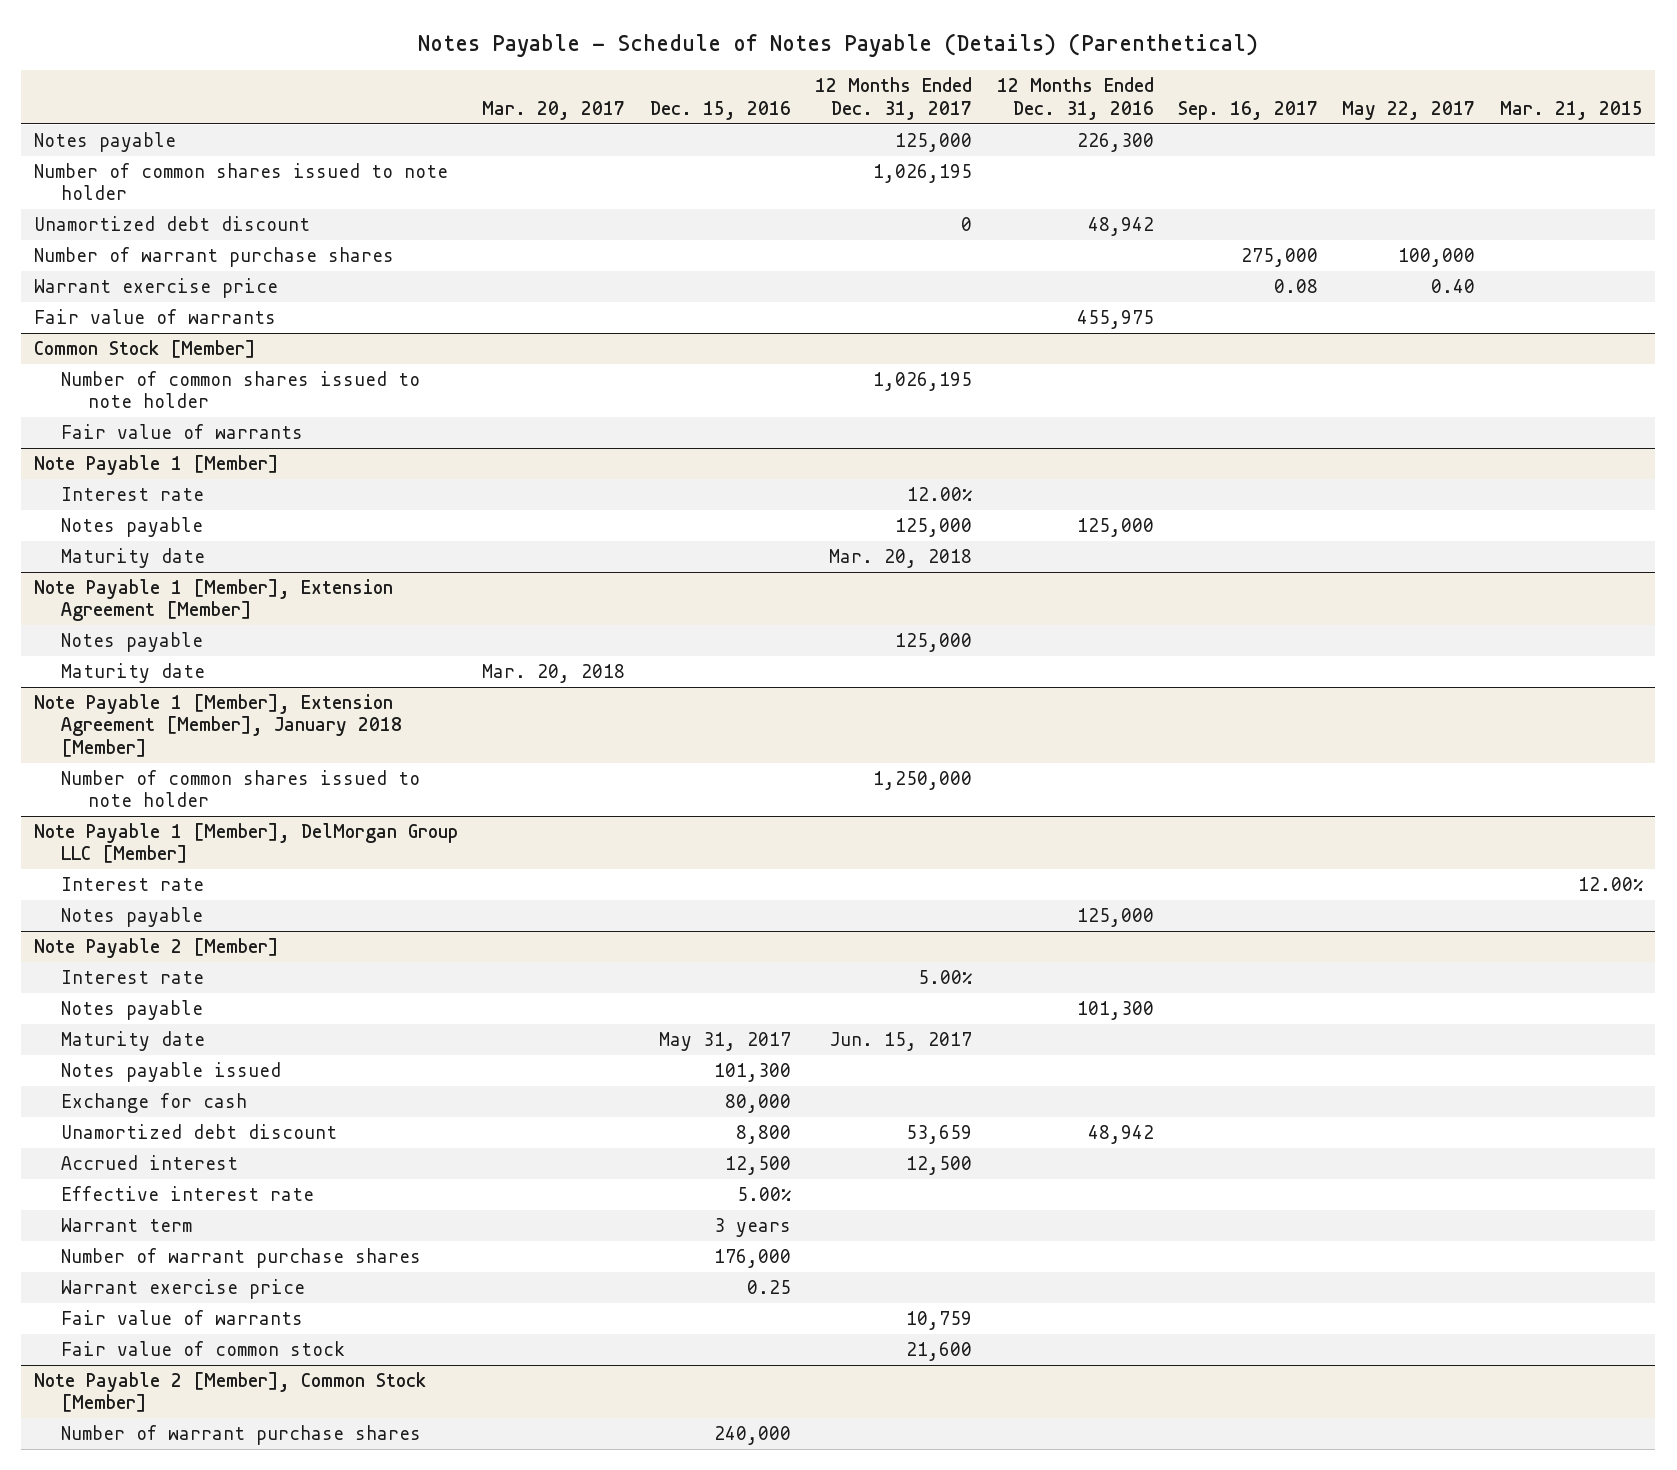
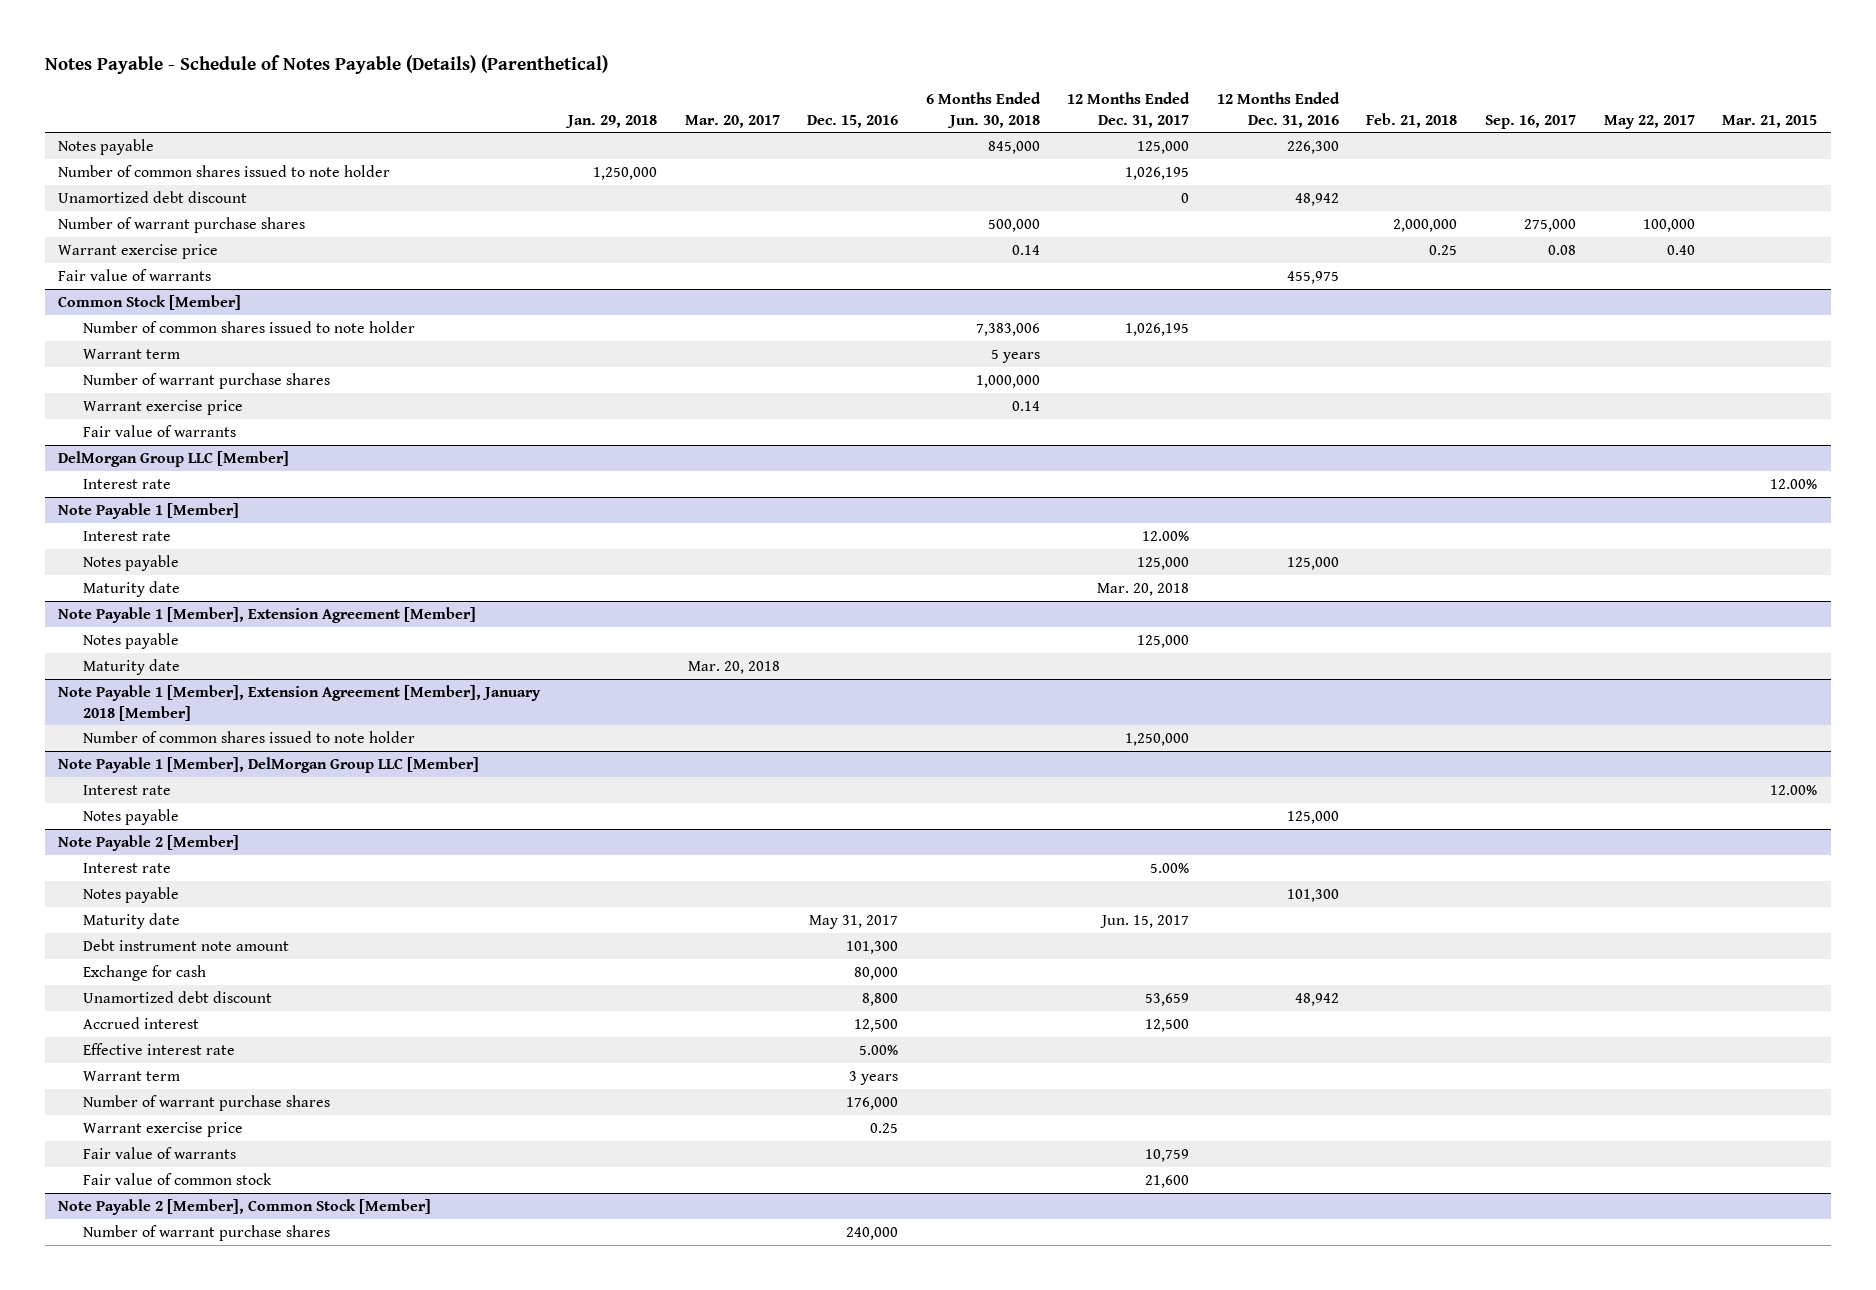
none -> [565,114,658,128] Jan. 29, 2018
none -> [925,91,1041,128] 6 Months Ended Jun. 30, 2018
none -> [1366,112,1458,128] Feb. 21, 2018
none -> [83,348,181,359] Warrant term
none -> [83,372,331,389] Number of warrant purchase shares
none -> [83,399,244,415] Warrant exercise price
none -> [58,450,290,467] DelMorgan Group LLC [Member]
none -> [83,478,172,489] Interest rate
[60,1062,281,1083] Notes payable issued -> [83,938,290,951] Debt instrument note amount

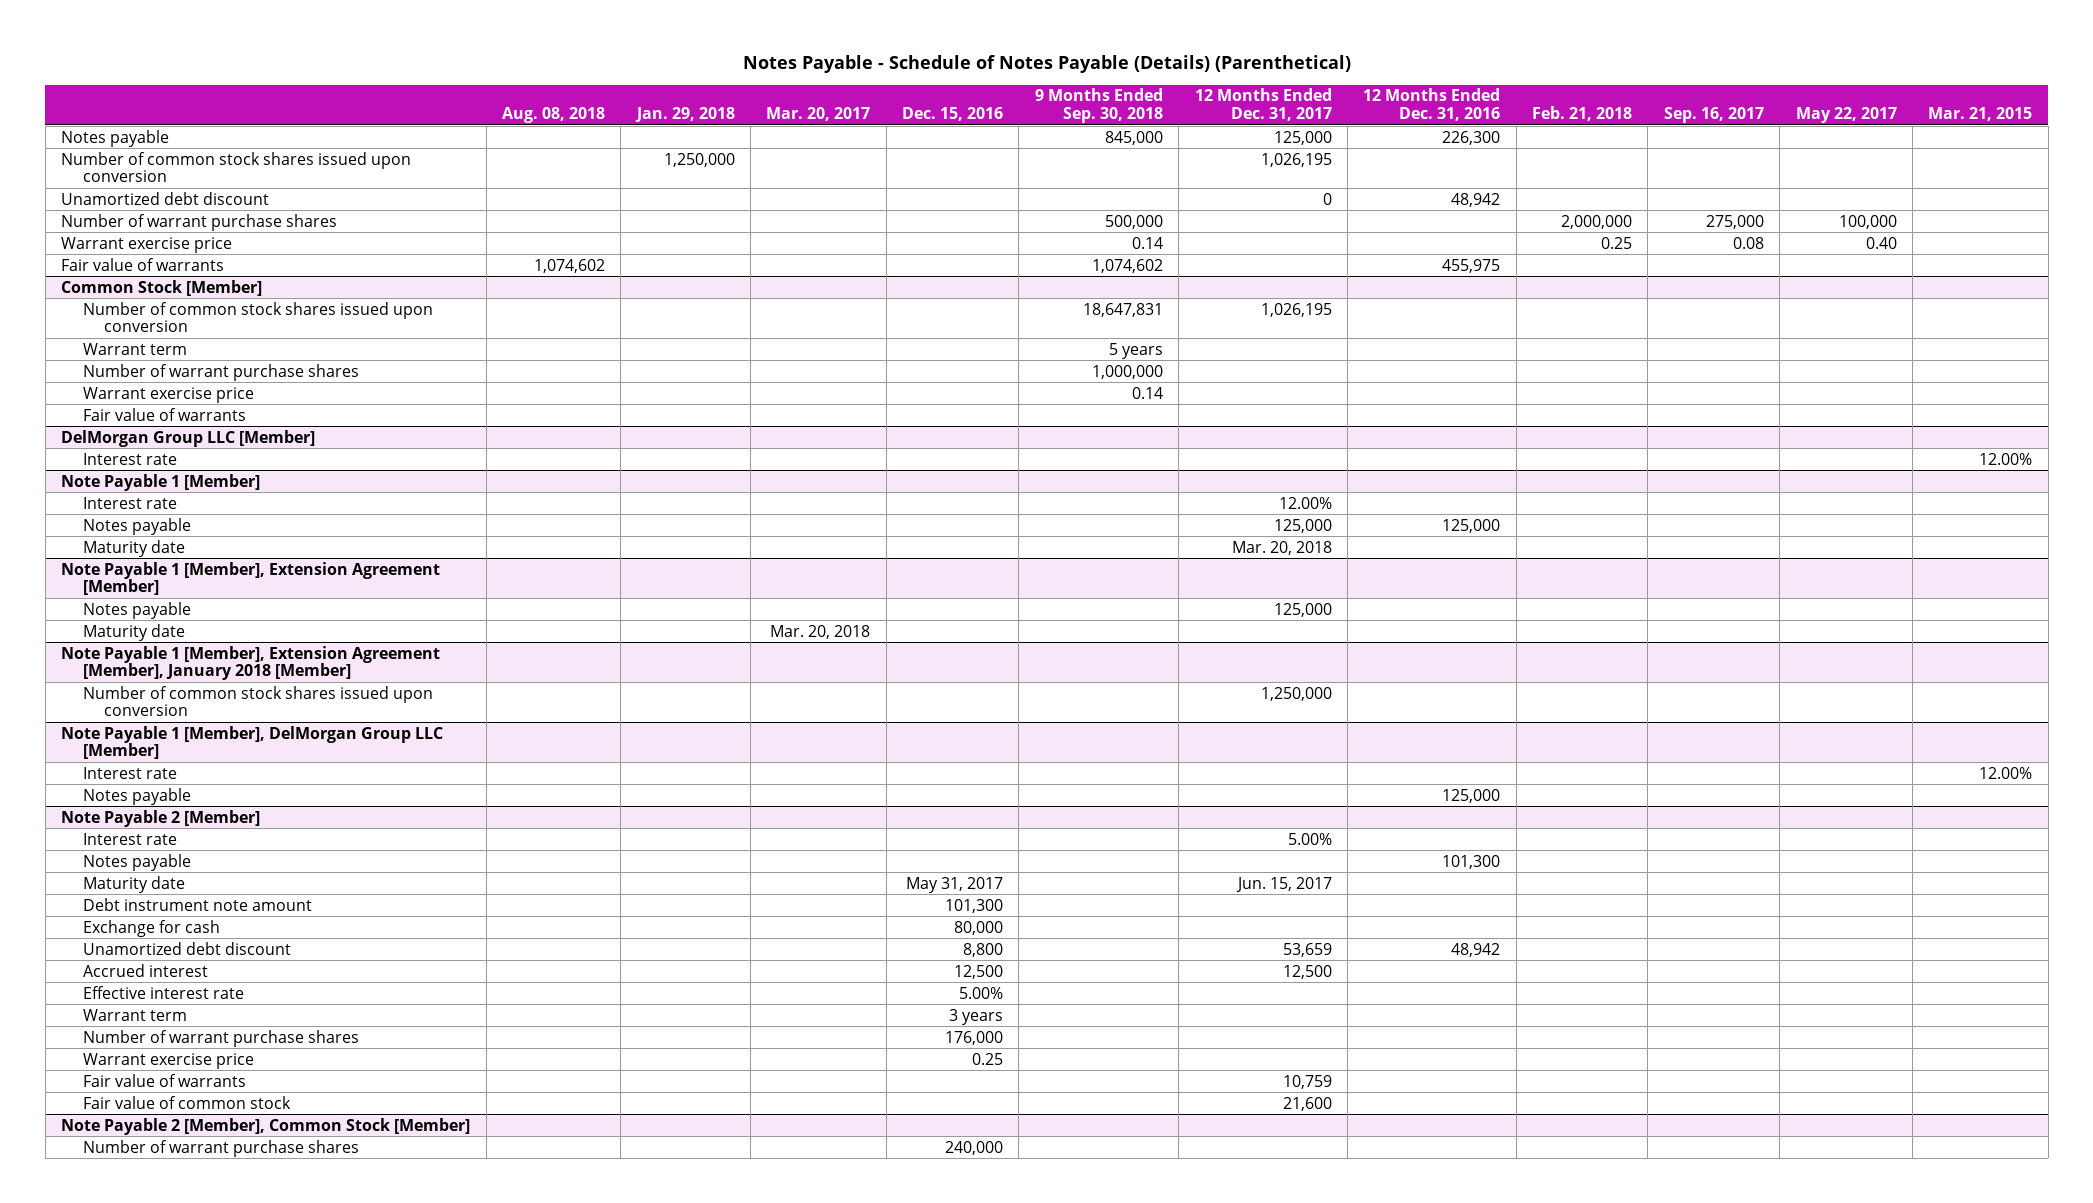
[925,91,1041,128] 6 Months Ended Jun. 30, 2018 -> none
none -> [501,107,605,124] Aug. 08, 2018
none -> [1034,88,1163,124] 9 Months Ended Sep. 30, 2018
[58,164,391,177] Number of common shares issued to note holder -> [61,151,412,183] Number of common stock shares issued upon conversion
[83,320,416,333] Number of common shares issued to note holder -> [82,301,433,333] Number of common stock shares issued upon conversion
[83,730,416,743] Number of common shares issued to note holder -> [82,685,433,717] Number of common stock shares issued upon conversion

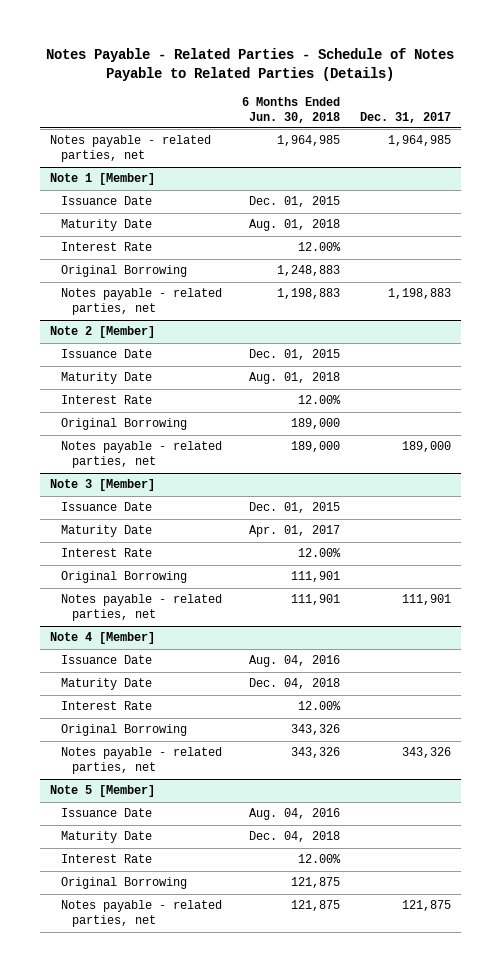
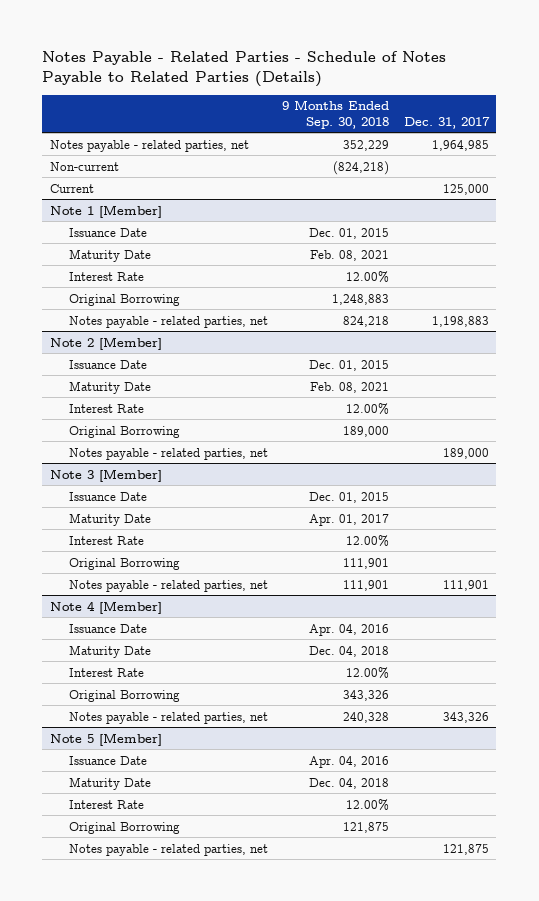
[241,96,340,123] 6 Months Ended Jun. 30, 2018 -> none
none -> [282,100,390,129] 9 Months Ended Sep. 30, 2018
none -> [49,161,119,171] Non-current
none -> [49,183,94,193] Current

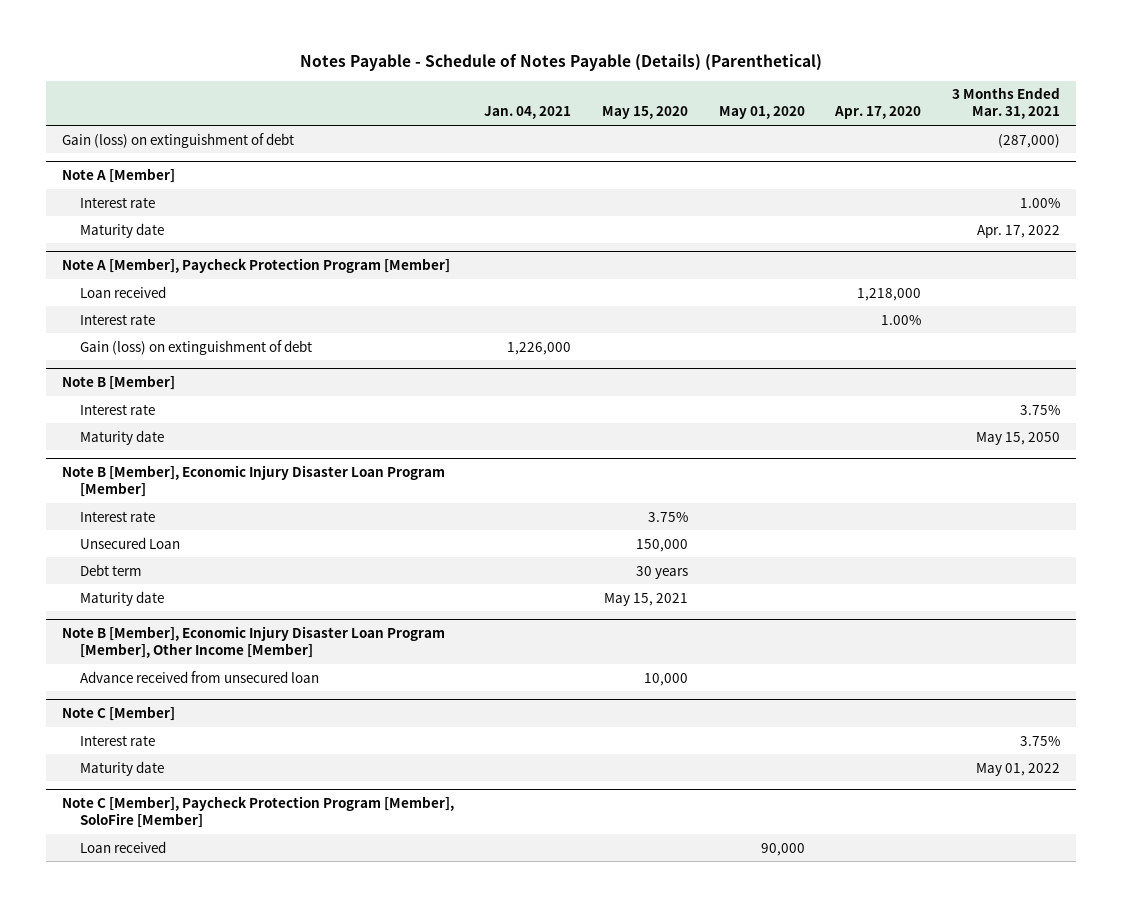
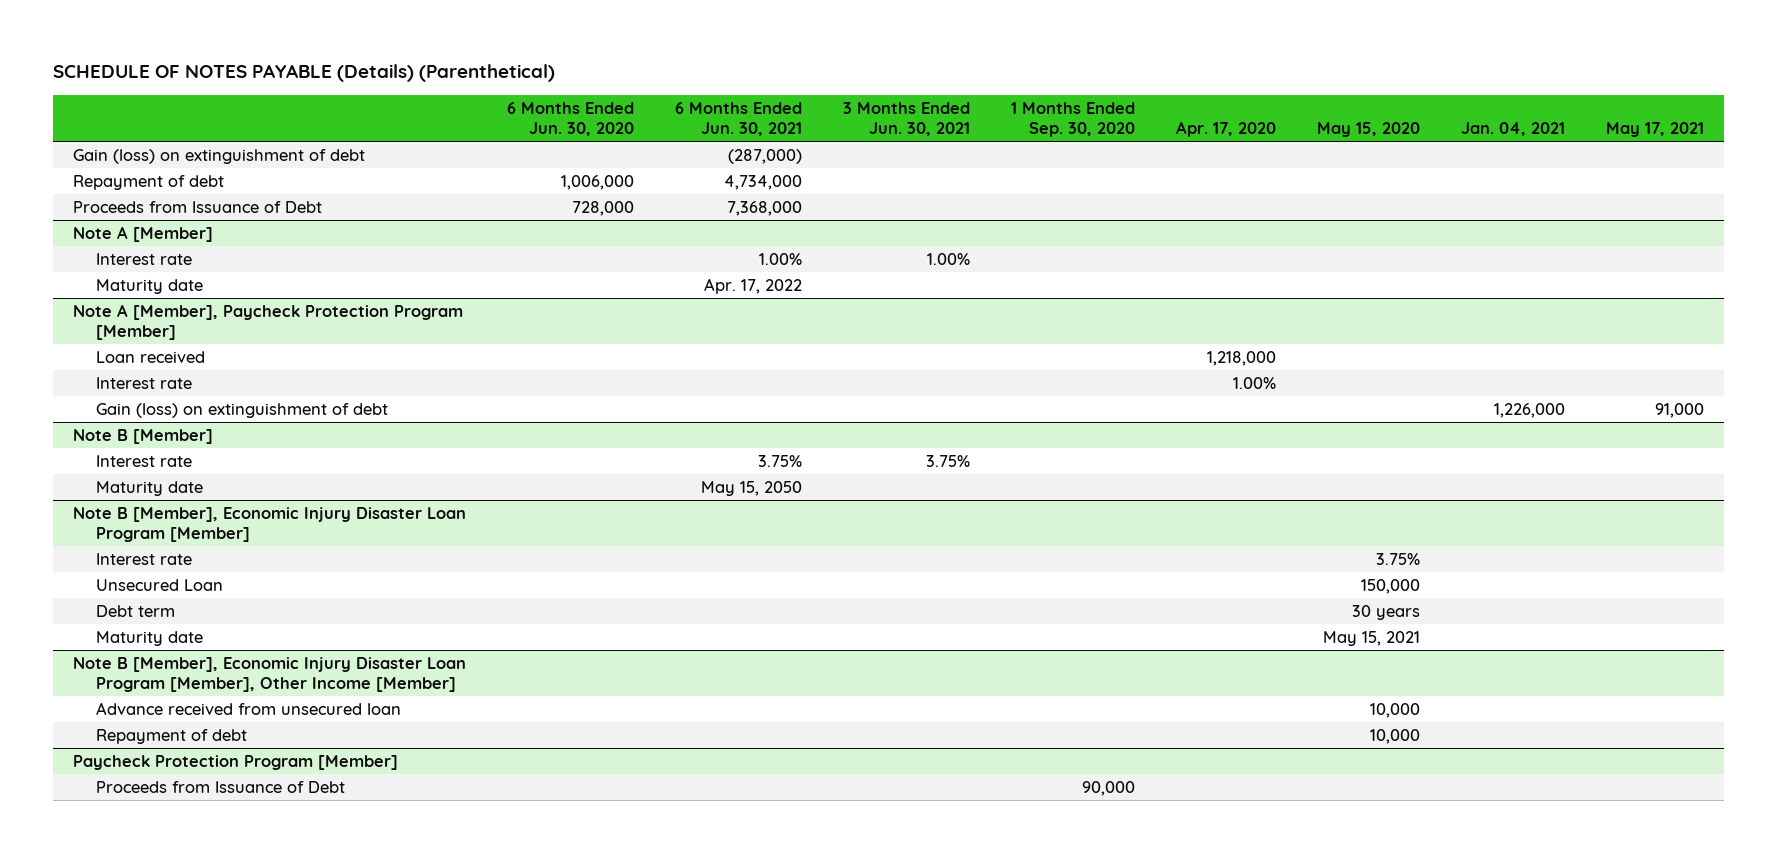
[299,54,822,72] Notes Payable - Schedule of Notes Payable (Details) (Parenthetical) -> [52,64,555,83] SCHEDULE OF NOTES PAYABLE (Details) (Parenthetical)
[718,106,805,120] May 01, 2020 -> none
[952,87,1061,120] 3 Months Ended Mar. 31, 2021 -> none
none -> [507,101,635,137] 6 Months Ended Jun. 30, 2020
none -> [674,101,802,137] 6 Months Ended Jun. 30, 2021
none -> [842,101,970,137] 3 Months Ended Jun. 30, 2021
none -> [1010,101,1135,138] 1 Months Ended Sep. 30, 2020
none -> [1605,122,1704,138] May 17, 2021
none -> [73,174,225,190] Repayment of debt
none -> [73,200,323,213] Proceeds from Issuance of Debt
[61,706,175,722] Note C [Member] -> none
[80,734,156,746] Interest rate -> none
[80,760,165,776] Maturity date -> none
[80,840,167,853] Loan received -> none
none -> [95,728,247,744] Repayment of debt
[61,796,454,829] Note C [Member], Paycheck Protection Program [Member], SoloFire [Member] -> [73,754,399,770] Paycheck Protection Program [Member]
none -> [95,780,345,793] Proceeds from Issuance of Debt

